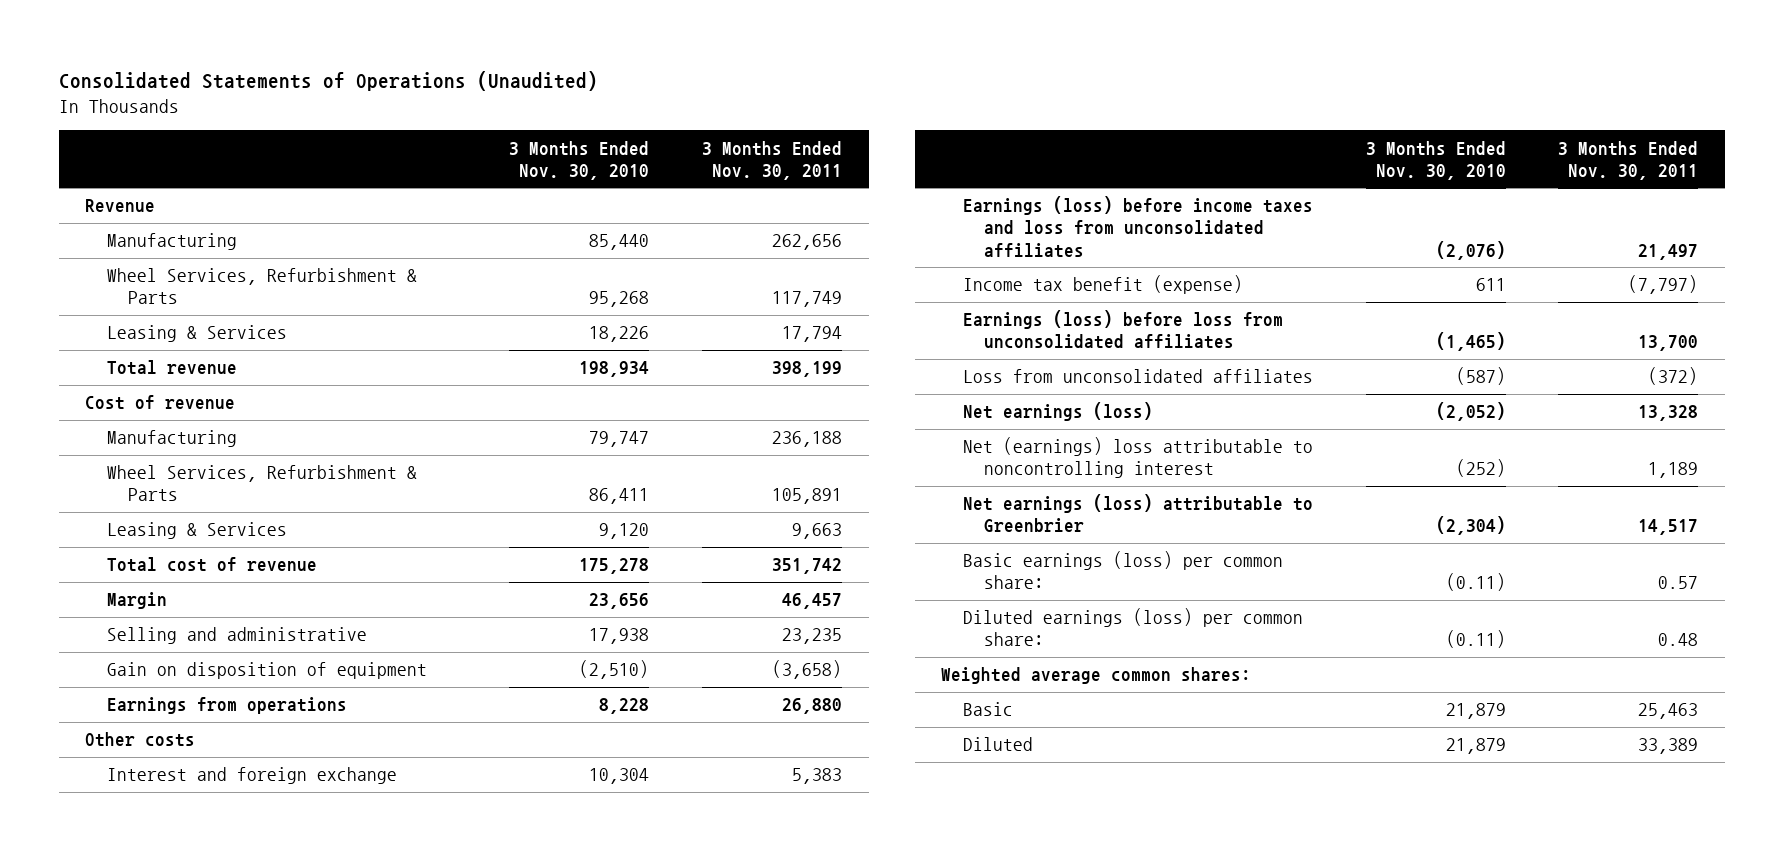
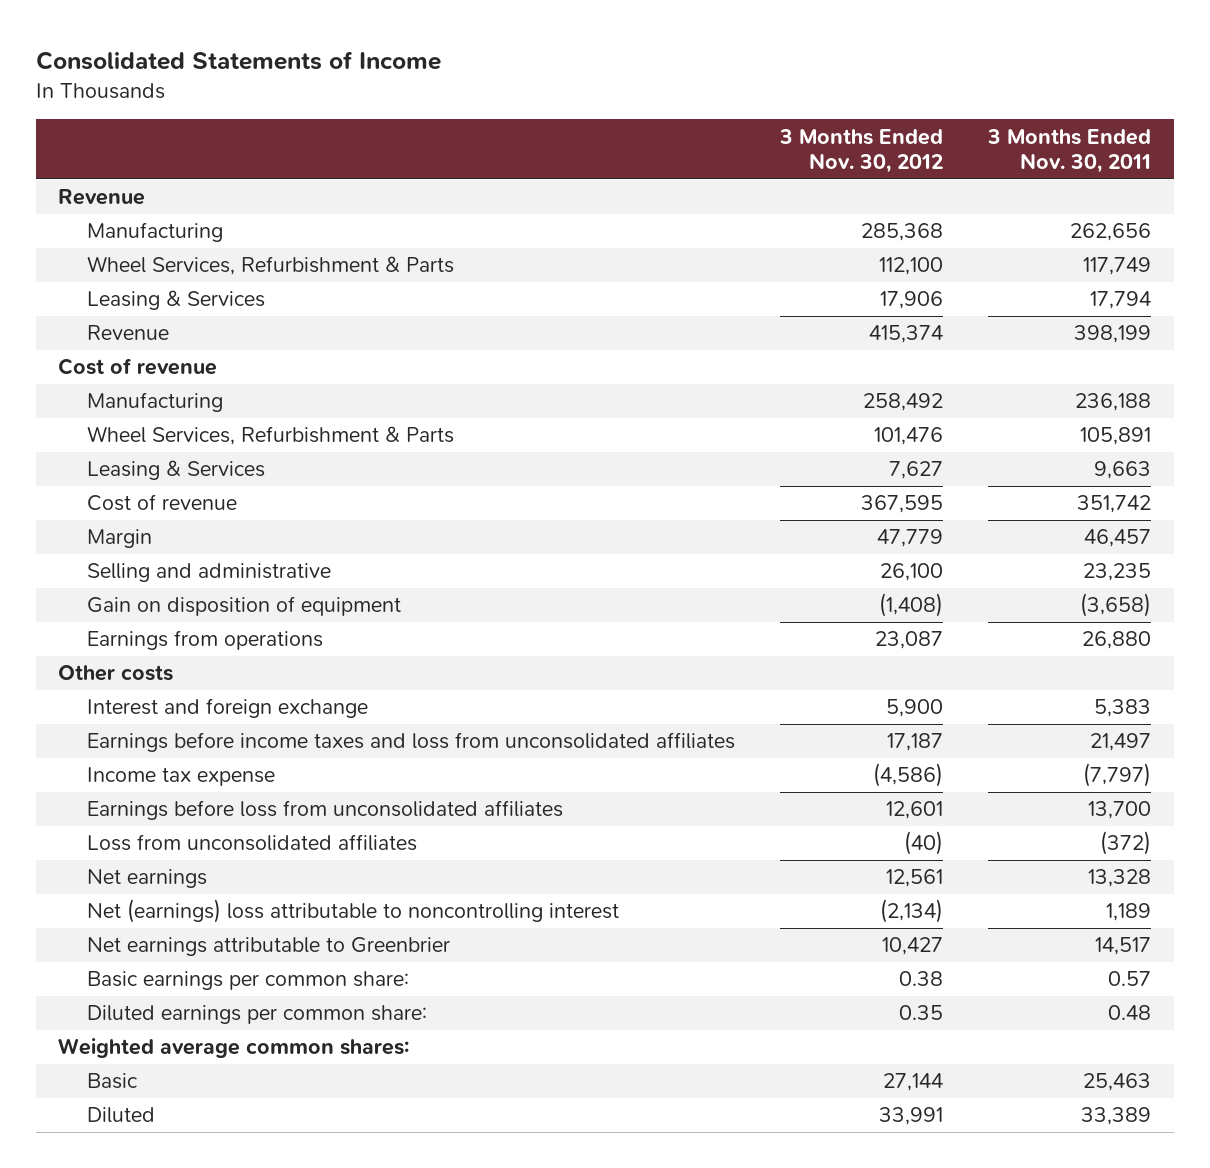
[58,71,598,92] Consolidated Statements of Operations (Unaudited) -> [35,50,441,70] Consolidated Statements of Income
[509,140,650,180] 3 Months Ended Nov. 30, 2010 -> none
none -> [778,128,943,173] 3 Months Ended Nov. 30, 2012
[106,360,237,376] Total revenue -> [86,325,169,341] Revenue
[106,557,317,573] Total cost of revenue -> [86,494,237,512] Cost of revenue
[962,196,1313,258] Earnings (loss) before income taxes and loss from unconsolidated affiliates -> [86,732,735,753] Earnings before income taxes and loss from unconsolidated affiliates
[962,275,1243,295] Income tax benefit (expense) -> [86,767,275,787] Income tax expense
[962,310,1283,350] Earnings (loss) before loss from unconsolidated affiliates -> [86,800,563,821] Earnings before loss from unconsolidated affiliates
[962,402,1153,422] Net earnings (loss) -> [86,869,207,889] Net earnings
[962,494,1313,533] Net earnings (loss) attributable to Greenbrier -> [86,937,450,957] Net earnings attributable to Greenbrier
[962,551,1283,590] Basic earnings (loss) per common share: -> [86,971,409,991] Basic earnings per common share:
[962,608,1303,647] Diluted earnings (loss) per common share: -> [86,1005,427,1025] Diluted earnings per common share:

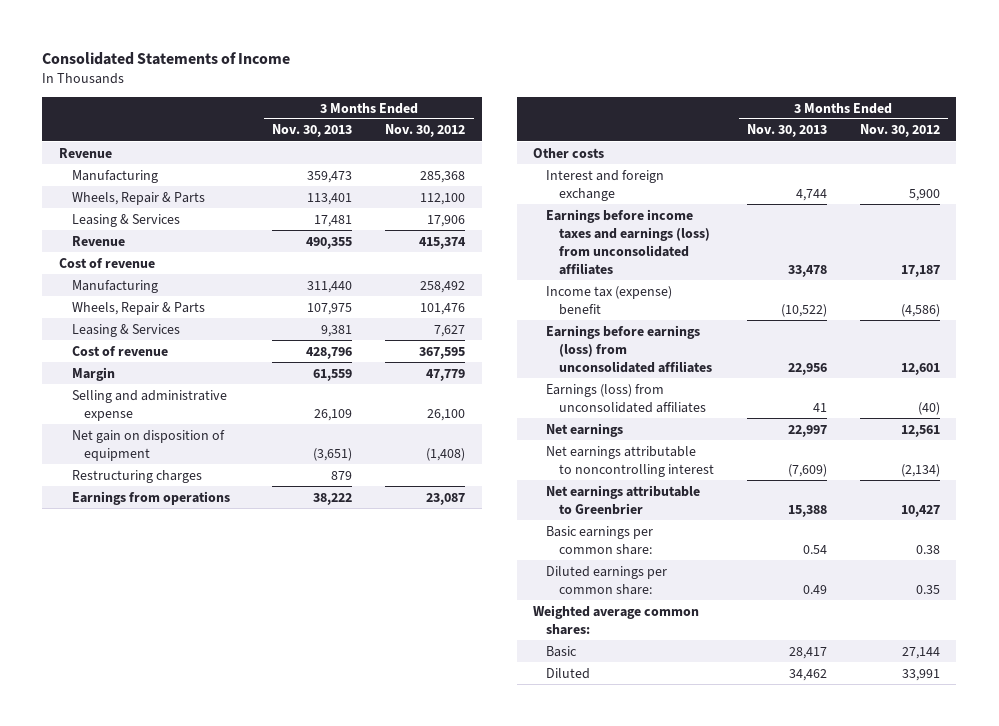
[987,128,1152,173] 3 Months Ended Nov. 30, 2011 -> none
none -> [272,124,353,138] Nov. 30, 2013
[86,256,454,276] Wheel Services, Refurbishment & Parts -> [71,191,205,205] Wheels, Repair & Parts
[86,426,454,446] Wheel Services, Refurbishment & Parts -> [71,301,205,315] Wheels, Repair & Parts
[86,563,331,583] Selling and administrative -> [71,389,227,421] Selling and administrative expense
[86,596,401,617] Gain on disposition of equipment -> [71,429,225,461] Net gain on disposition of equipment
none -> [71,469,202,483] Restructuring charges
[86,732,735,753] Earnings before income taxes and loss from unconsolidated affiliates -> [546,208,710,275] Earnings before income taxes and earnings (loss) from unconsolidated affiliates
[86,767,275,787] Income tax expense -> [546,285,673,315] Income tax (expense) benefit
[86,800,563,821] Earnings before loss from unconsolidated affiliates -> [546,324,712,373] Earnings before earnings (loss) from unconsolidated affiliates
[86,834,417,852] Loss from unconsolidated affiliates -> [546,383,706,413] Earnings (loss) from unconsolidated affiliates
[86,899,619,924] Net (earnings) loss attributable to noncontrolling interest -> [546,445,714,477] Net earnings attributable to noncontrolling interest

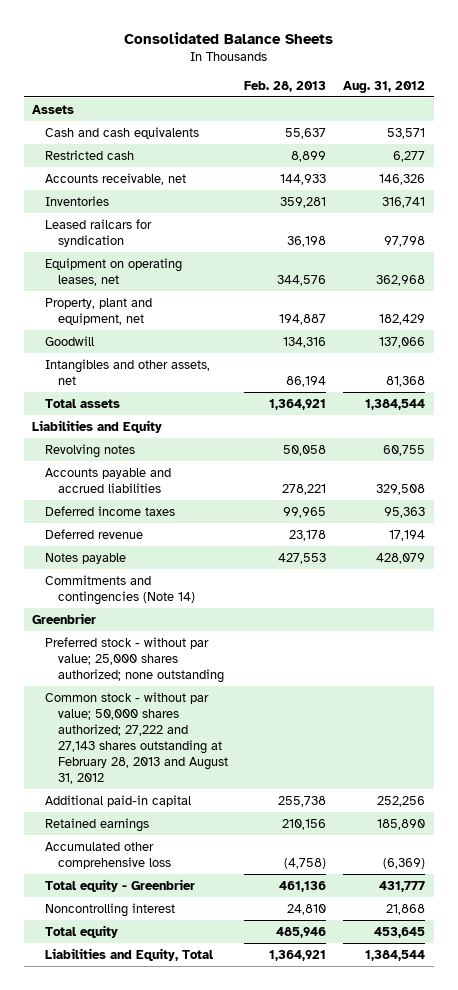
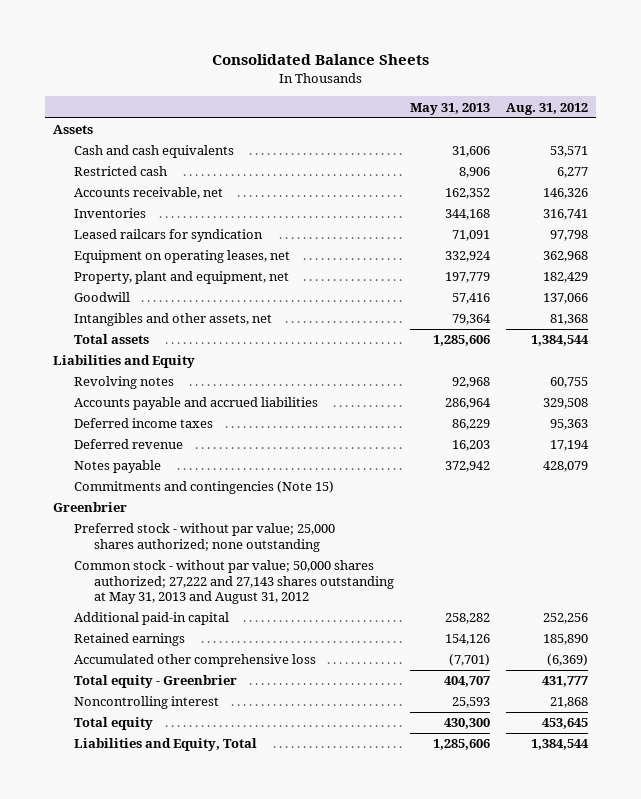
[244,80,327,92] Feb. 28, 2013 -> none
none -> [410,102,491,115] May 31, 2013
[44,574,195,605] Commitments and contingencies (Note 14) -> [73,481,334,495] Commitments and contingencies (Note 15)
[44,691,228,784] Common stock - without par value; 50,000 shares authorized; 27,222 and 27,143 shares outstanding at February 28, 2013 and August 31, 2012 -> [73,560,395,604] Common stock - without par value; 50,000 shares authorized; 27,222 and 27,143 shares outstanding at May 31, 2013 and August 31, 2012

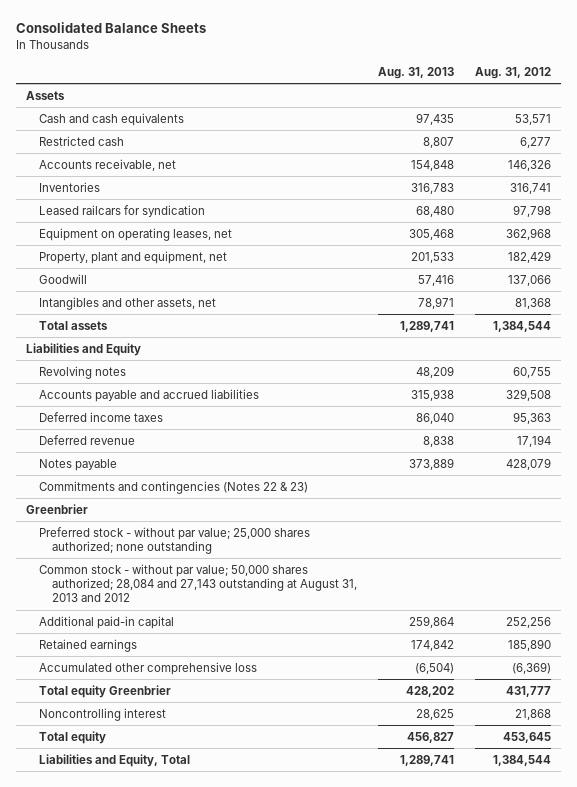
[410,102,491,115] May 31, 2013 -> none
none -> [378,66,455,79] Aug. 31, 2013
[73,481,334,495] Commitments and contingencies (Note 15) -> [39,480,309,494] Commitments and contingencies (Notes 22 & 23)
[73,560,395,604] Common stock - without par value; 50,000 shares authorized; 27,222 and 27,143 shares outstanding at May 31, 2013 and August 31, 2012 -> [39,563,358,603] Common stock - without par value; 50,000 shares authorized; 28,084 and 27,143 outstanding at August 31, 2013 and 2012
[73,675,237,689] Total equity - Greenbrier -> [39,684,172,698] Total equity Greenbrier

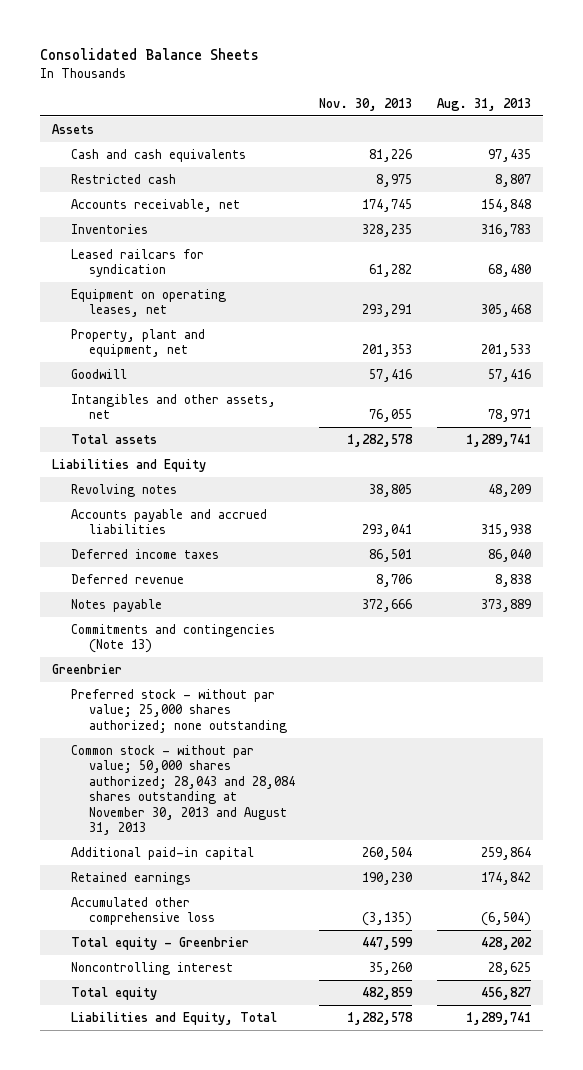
[474,66,551,79] Aug. 31, 2012 -> none
none -> [319,97,413,111] Nov. 30, 2013
[39,480,309,494] Commitments and contingencies (Notes 22 & 23) -> [70,624,275,654] Commitments and contingencies (Note 13)
[39,563,358,603] Common stock - without par value; 50,000 shares authorized; 28,084 and 27,143 outstanding at August 31, 2013 and 2012 -> [70,745,296,836] Common stock - without par value; 50,000 shares authorized; 28,043 and 28,084 shares outstanding at November 30, 2013 and August 31, 2013
[39,684,172,698] Total equity Greenbrier -> [70,937,249,951] Total equity - Greenbrier

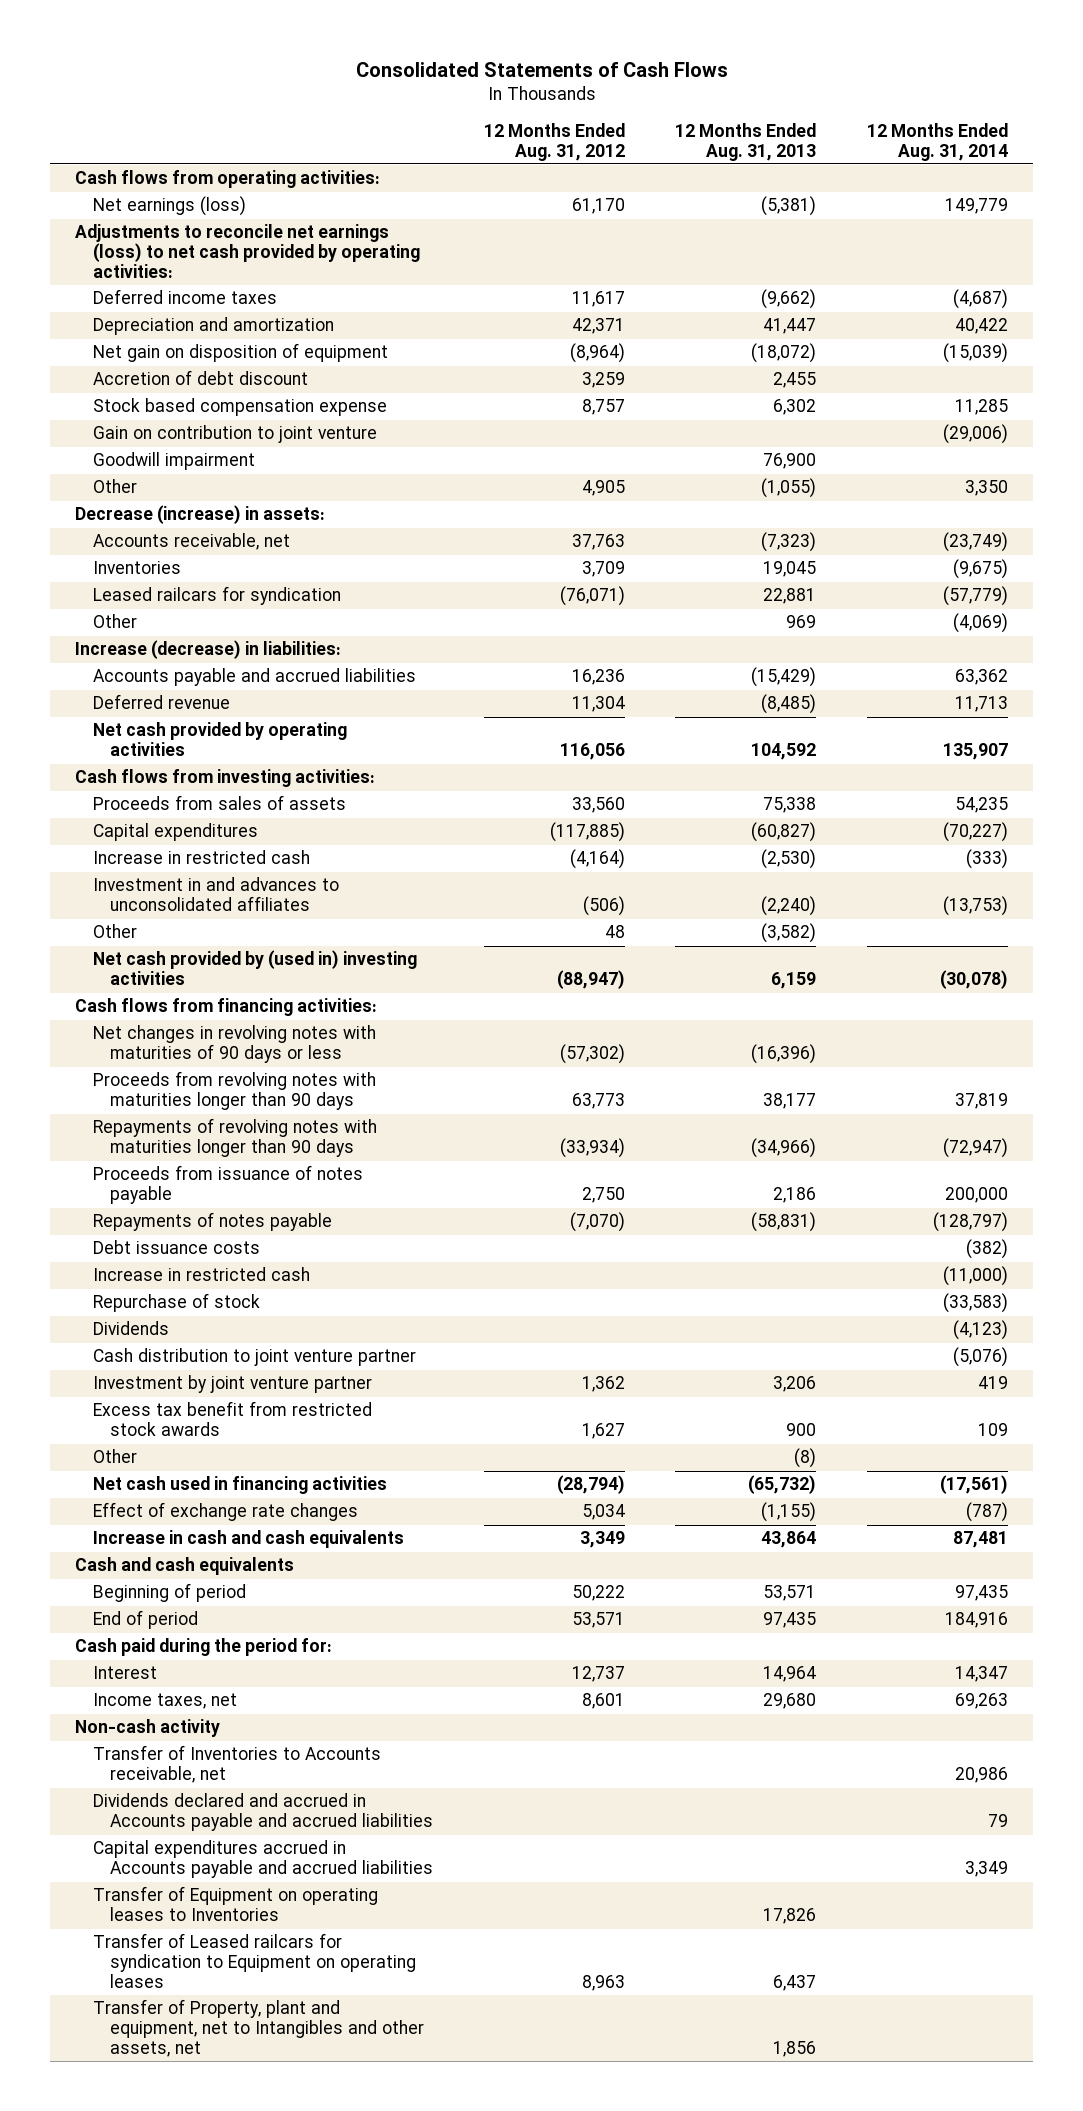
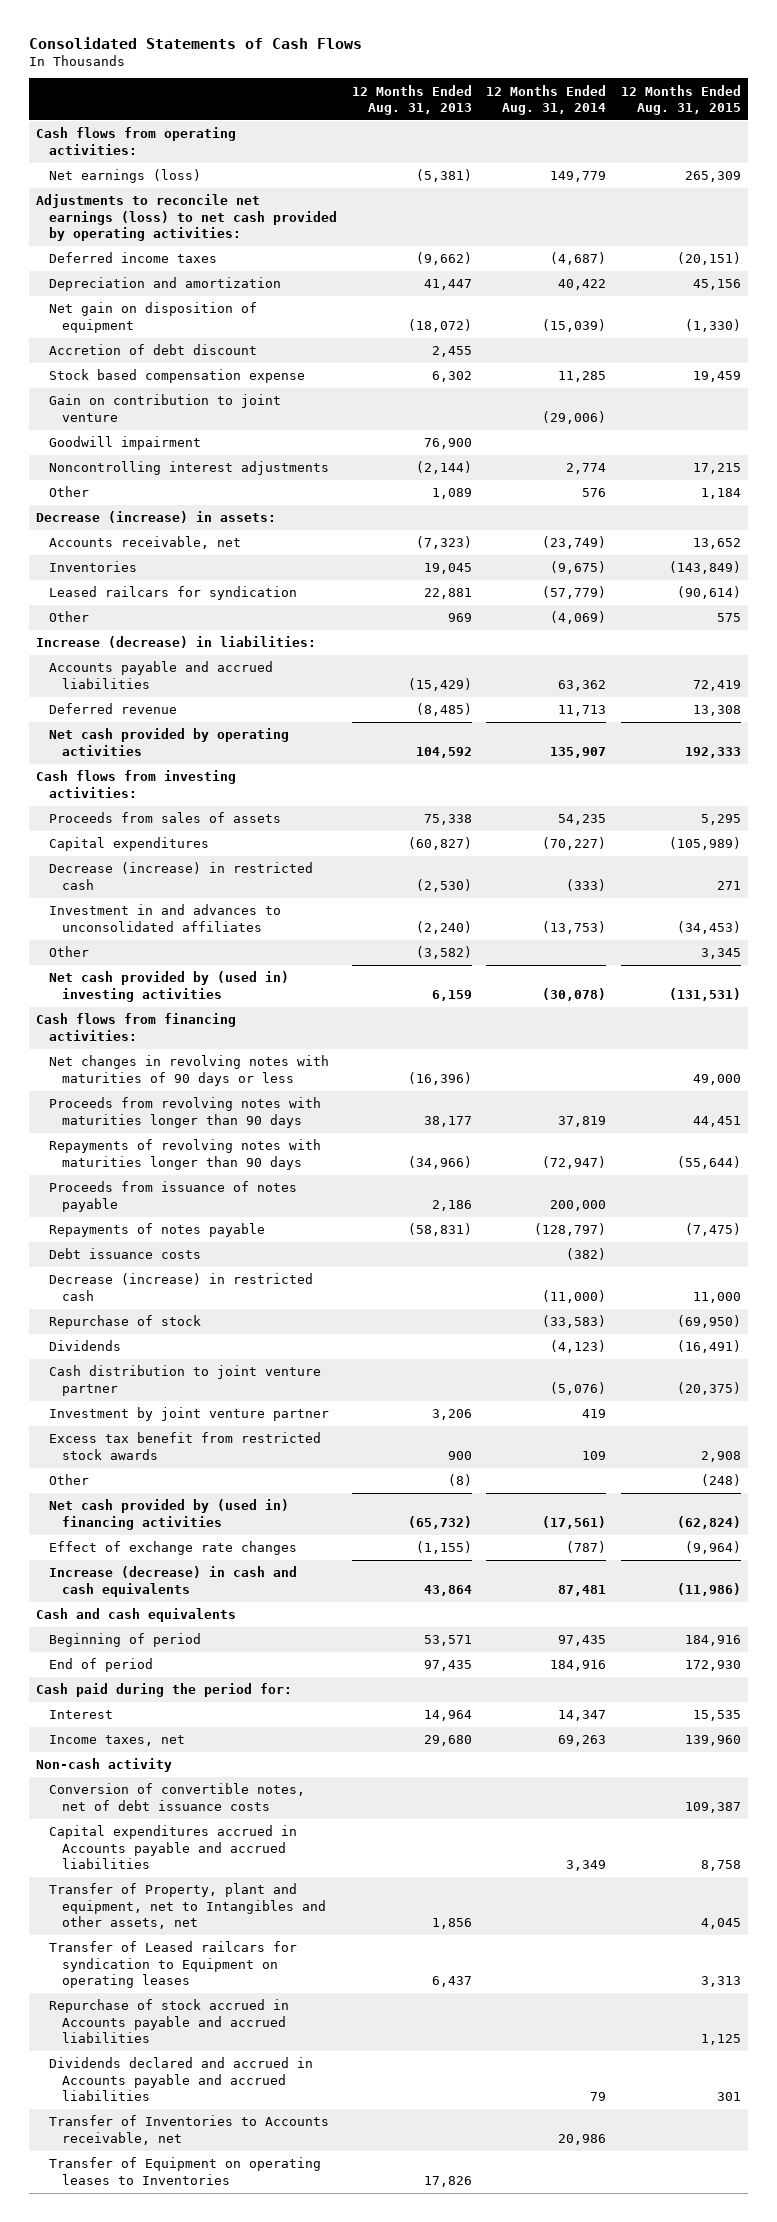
[483,122,625,161] 12 Months Ended Aug. 31, 2012 -> none
none -> [620,84,741,115] 12 Months Ended Aug. 31, 2015
none -> [49,461,330,476] Noncontrolling interest adjustments
[761,478,817,499] (1,055) -> [431,488,472,500] 1,089
[964,480,1008,497] 3,350 -> [582,488,607,498] 576
[92,850,310,865] Increase in restricted cash -> [49,862,314,890] Decrease (increase) in restricted cash
[92,1267,310,1282] Increase in restricted cash -> [49,1273,314,1301] Decrease (increase) in restricted cash
[92,1476,387,1495] Net cash used in financing activities -> [49,1499,290,1530] Net cash provided by (used in) financing activities
[92,1530,404,1549] Increase in cash and cash equivalents -> [49,1566,298,1597] Increase (decrease) in cash and cash equivalents
none -> [49,1783,306,1811] Conversion of convertible notes, net of debt issuance costs
[92,1933,417,1989] Transfer of Leased railcars for syndication to Equipment on operating leases -> [49,1941,298,1989] Transfer of Leased railcars for syndication to Equipment on operating leases
none -> [49,1999,290,2044] Repurchase of stock accrued in Accounts payable and accrued liabilities
[92,1793,434,1832] Dividends declared and accrued in Accounts payable and accrued liabilities -> [49,2057,314,2102] Dividends declared and accrued in Accounts payable and accrued liabilities
[92,1745,381,1784] Transfer of Inventories to Accounts receivable, net -> [49,2115,330,2145] Transfer of Inventories to Accounts receivable, net
[92,1886,378,1922] Transfer of Equipment on operating leases to Inventories -> [49,2157,322,2185] Transfer of Equipment on operating leases to Inventories

